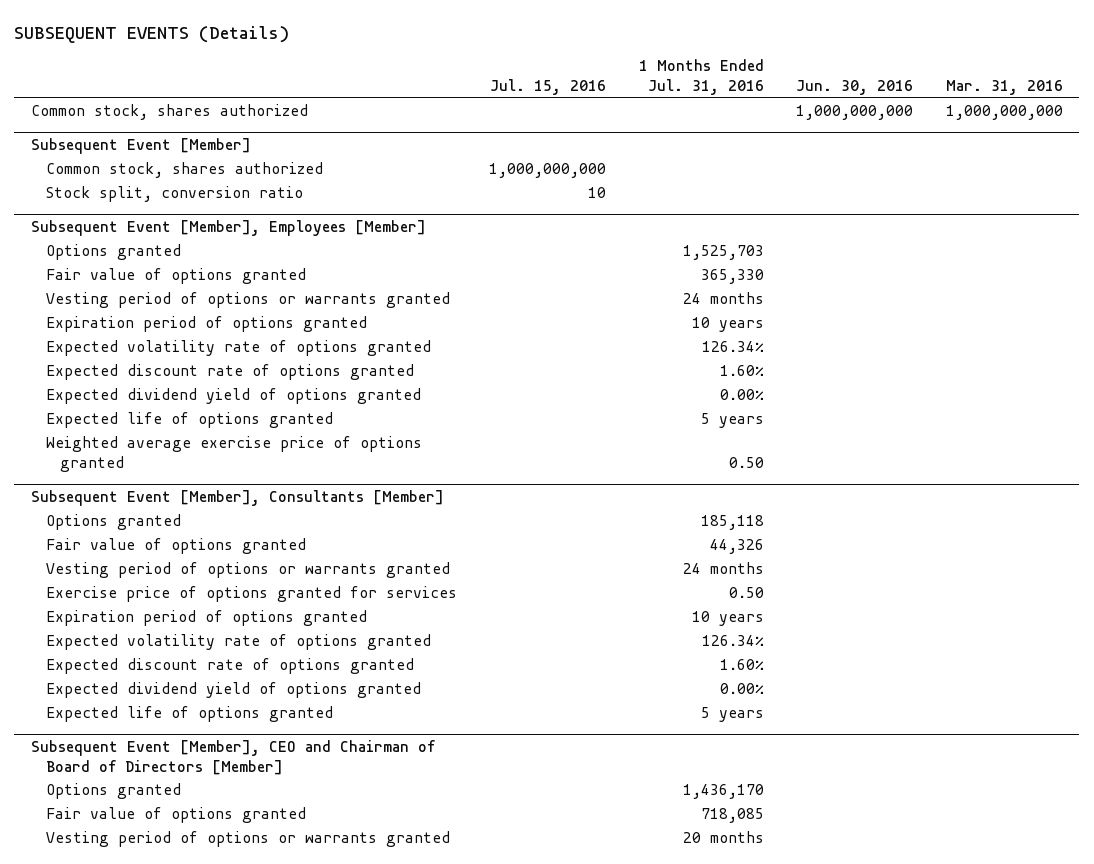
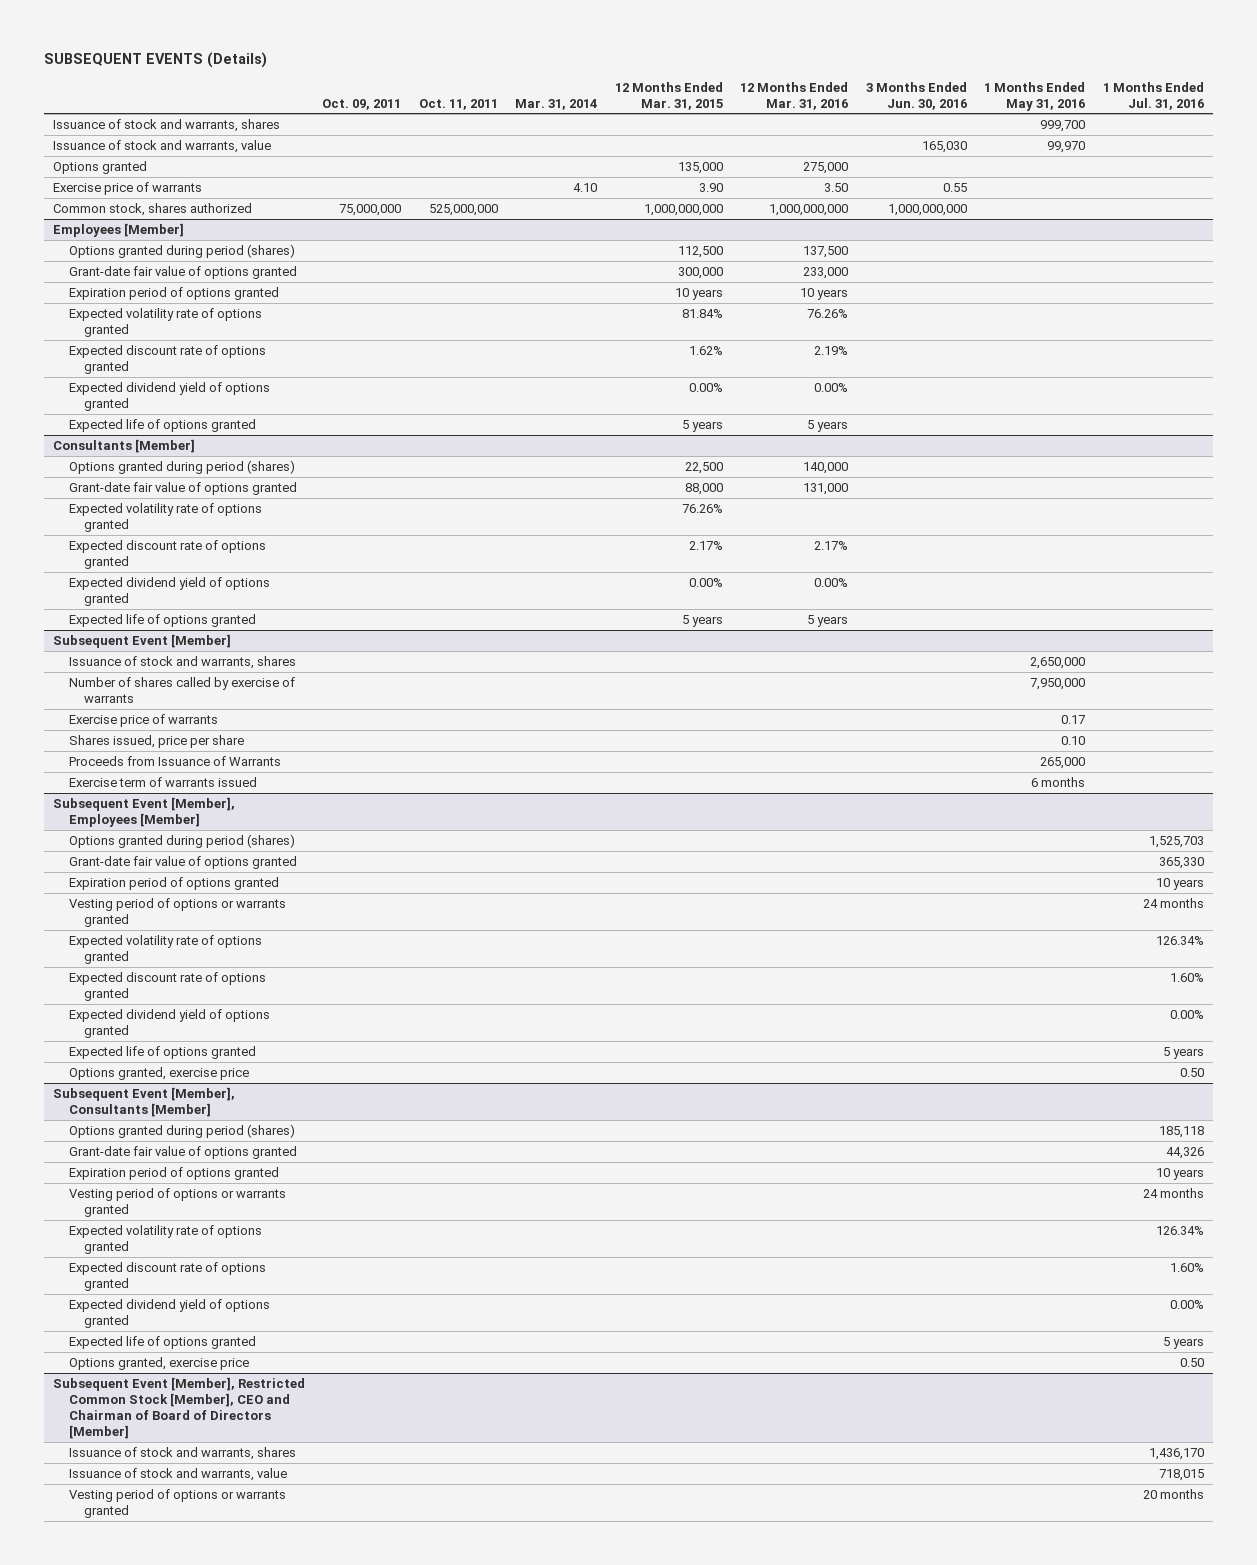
[490,78,607,95] Jul. 15, 2016 -> none
[796,79,914,95] Jun. 30, 2016 -> none
[945,79,1063,95] Mar. 31, 2016 -> none
none -> [322,98,402,110] Oct. 09, 2011
none -> [418,98,498,110] Oct. 11, 2011
none -> [515,98,598,110] Mar. 31, 2014
none -> [614,81,723,110] 12 Months Ended Mar. 31, 2015
none -> [740,81,849,110] 12 Months Ended Mar. 31, 2016
none -> [865,81,967,110] 3 Months Ended Jun. 30, 2016
none -> [984,81,1086,111] 1 Months Ended May 31, 2016
none -> [52,118,280,132] Issuance of stock and warrants, shares
none -> [52,139,271,153] Issuance of stock and warrants, value
none -> [52,160,147,174] Options granted
none -> [52,181,202,195] Exercise price of warrants
none -> [52,222,184,237] Employees [Member]
none -> [68,243,295,258] Options granted during period (shares)
none -> [68,265,297,279] Grant-date fair value of options granted
none -> [68,286,279,300] Expiration period of options granted
none -> [68,307,262,337] Expected volatility rate of options granted
none -> [68,344,266,374] Expected discount rate of options granted
none -> [68,381,270,411] Expected dividend yield of options granted
none -> [68,418,256,432] Expected life of options granted
none -> [52,438,195,453] Consultants [Member]
none -> [68,459,295,474] Options granted during period (shares)
none -> [68,481,297,495] Grant-date fair value of options granted
none -> [68,502,262,532] Expected volatility rate of options granted
none -> [68,539,266,569] Expected discount rate of options granted
none -> [68,576,270,606] Expected dividend yield of options granted
none -> [68,613,256,627] Expected life of options granted
[45,162,323,179] Common stock, shares authorized -> none
[45,186,303,203] Stock split, conversion ratio -> none
none -> [68,655,296,669] Issuance of stock and warrants, shares
none -> [68,676,295,703] Number of shares called by exercise of warrants
none -> [68,713,218,727] Exercise price of warrants
none -> [68,734,244,748] Shares issued, price per share
none -> [68,755,281,766] Proceeds from Issuance of Warrants
none -> [68,776,257,787] Exercise term of warrants issued
[45,244,181,261] Options granted -> [68,833,295,848] Options granted during period (shares)
[45,268,306,285] Fair value of options granted -> [68,855,297,869] Grant-date fair value of options granted
[45,292,450,309] Vesting period of options or warrants granted -> [68,897,286,927] Vesting period of options or warrants granted
[45,436,422,472] Weighted average exercise price of options granted -> [68,1066,249,1080] Options granted, exercise price
[45,586,457,603] Exercise price of options granted for services -> none
[45,514,181,531] Options granted -> [68,1123,295,1138] Options granted during period (shares)
[45,538,306,555] Fair value of options granted -> [68,1145,297,1159] Grant-date fair value of options granted
[45,562,450,579] Vesting period of options or warrants granted -> [68,1187,286,1217] Vesting period of options or warrants granted
[45,807,306,824] Fair value of options granted -> none
none -> [68,1356,249,1370] Options granted, exercise price
[30,740,435,775] Subsequent Event [Member], CEO and Chairman of Board of Directors [Member] -> [52,1376,305,1440] Subsequent Event [Member], Restricted Common Stock [Member], CEO and Chairman of Board of Directors [Member]
[45,783,181,800] Options granted -> [68,1446,296,1460] Issuance of stock and warrants, shares
none -> [68,1467,287,1481] Issuance of stock and warrants, value

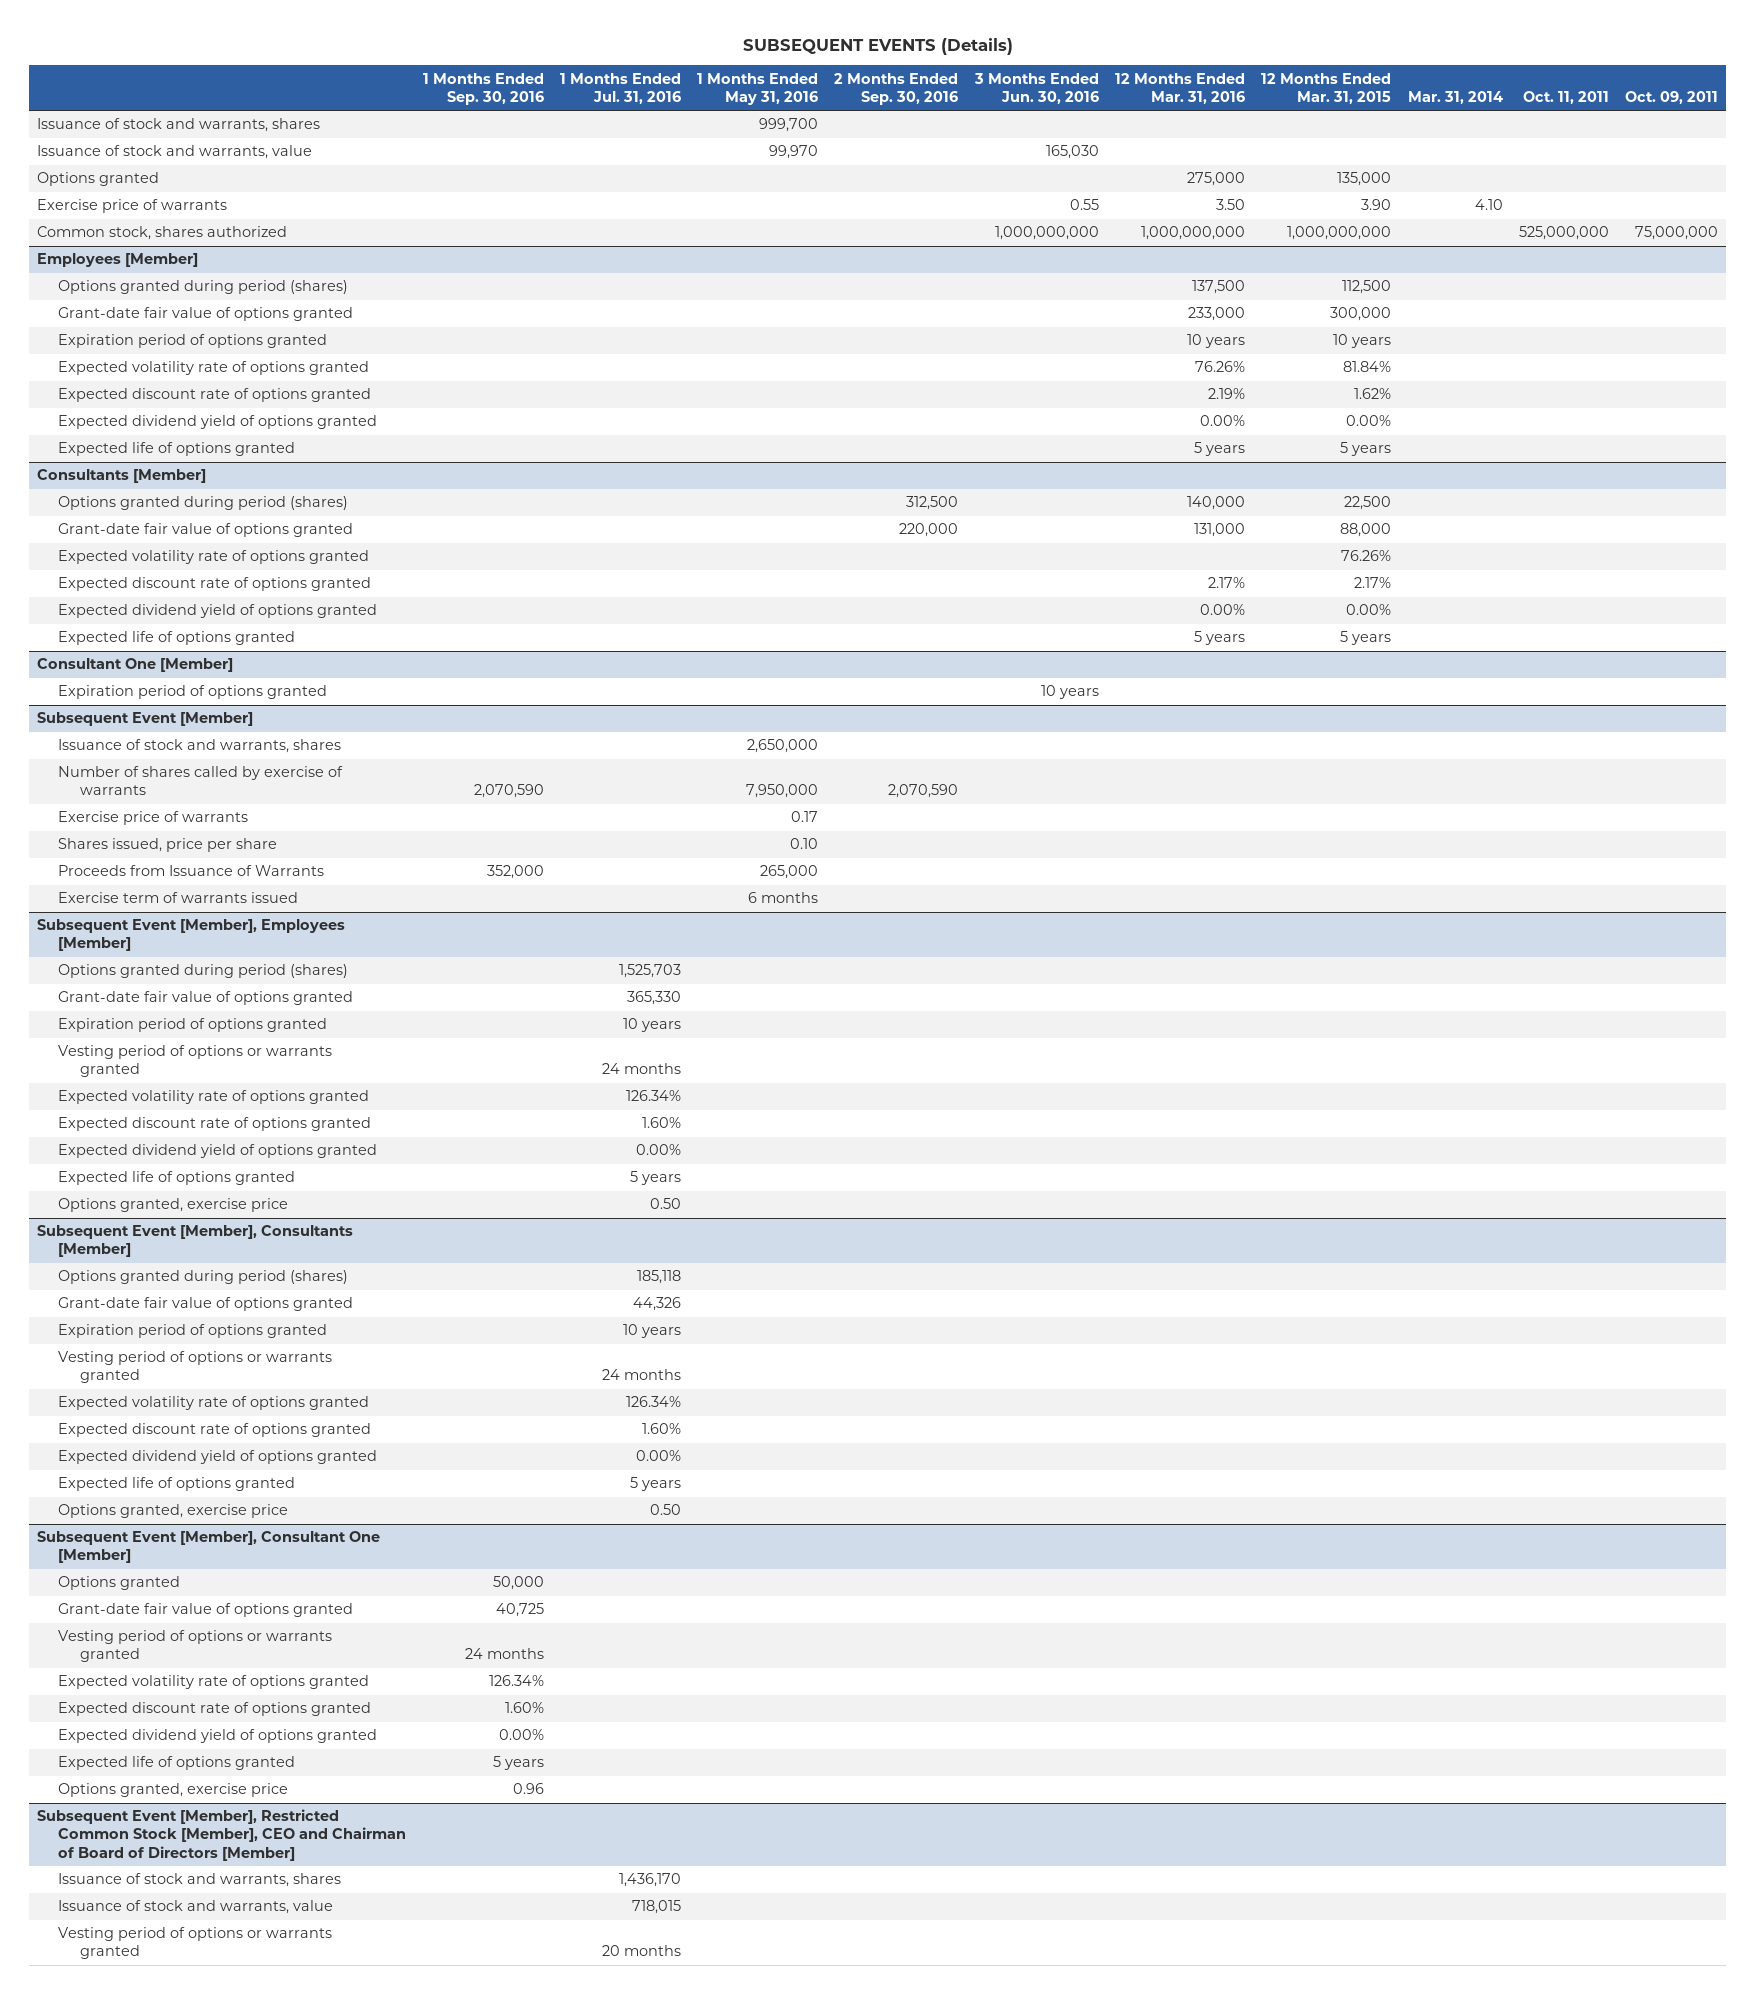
none -> [422,72,544,105] 1 Months Ended Sep. 30, 2016
none -> [834,72,959,105] 2 Months Ended Sep. 30, 2016
none -> [36,658,233,673] Consultant One [Member]
none -> [58,685,328,700] Expiration period of options granted
none -> [36,1531,380,1564] Subsequent Event [Member], Consultant One [Member]
none -> [58,1576,181,1591] Options granted
none -> [58,1603,354,1618] Grant-date fair value of options granted
none -> [58,1630,333,1663] Vesting period of options or warrants granted
none -> [58,1675,370,1690] Expected volatility rate of options granted
none -> [58,1702,372,1717] Expected discount rate of options granted
none -> [58,1729,378,1744] Expected dividend yield of options granted
none -> [58,1756,296,1771] Expected life of options granted
none -> [58,1783,289,1798] Options granted, exercise price

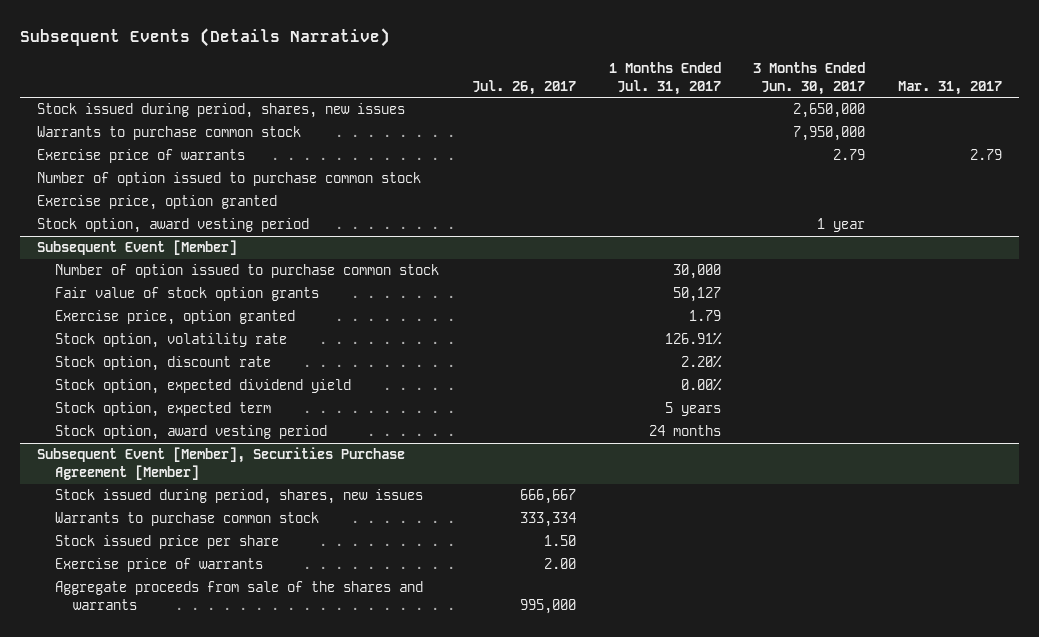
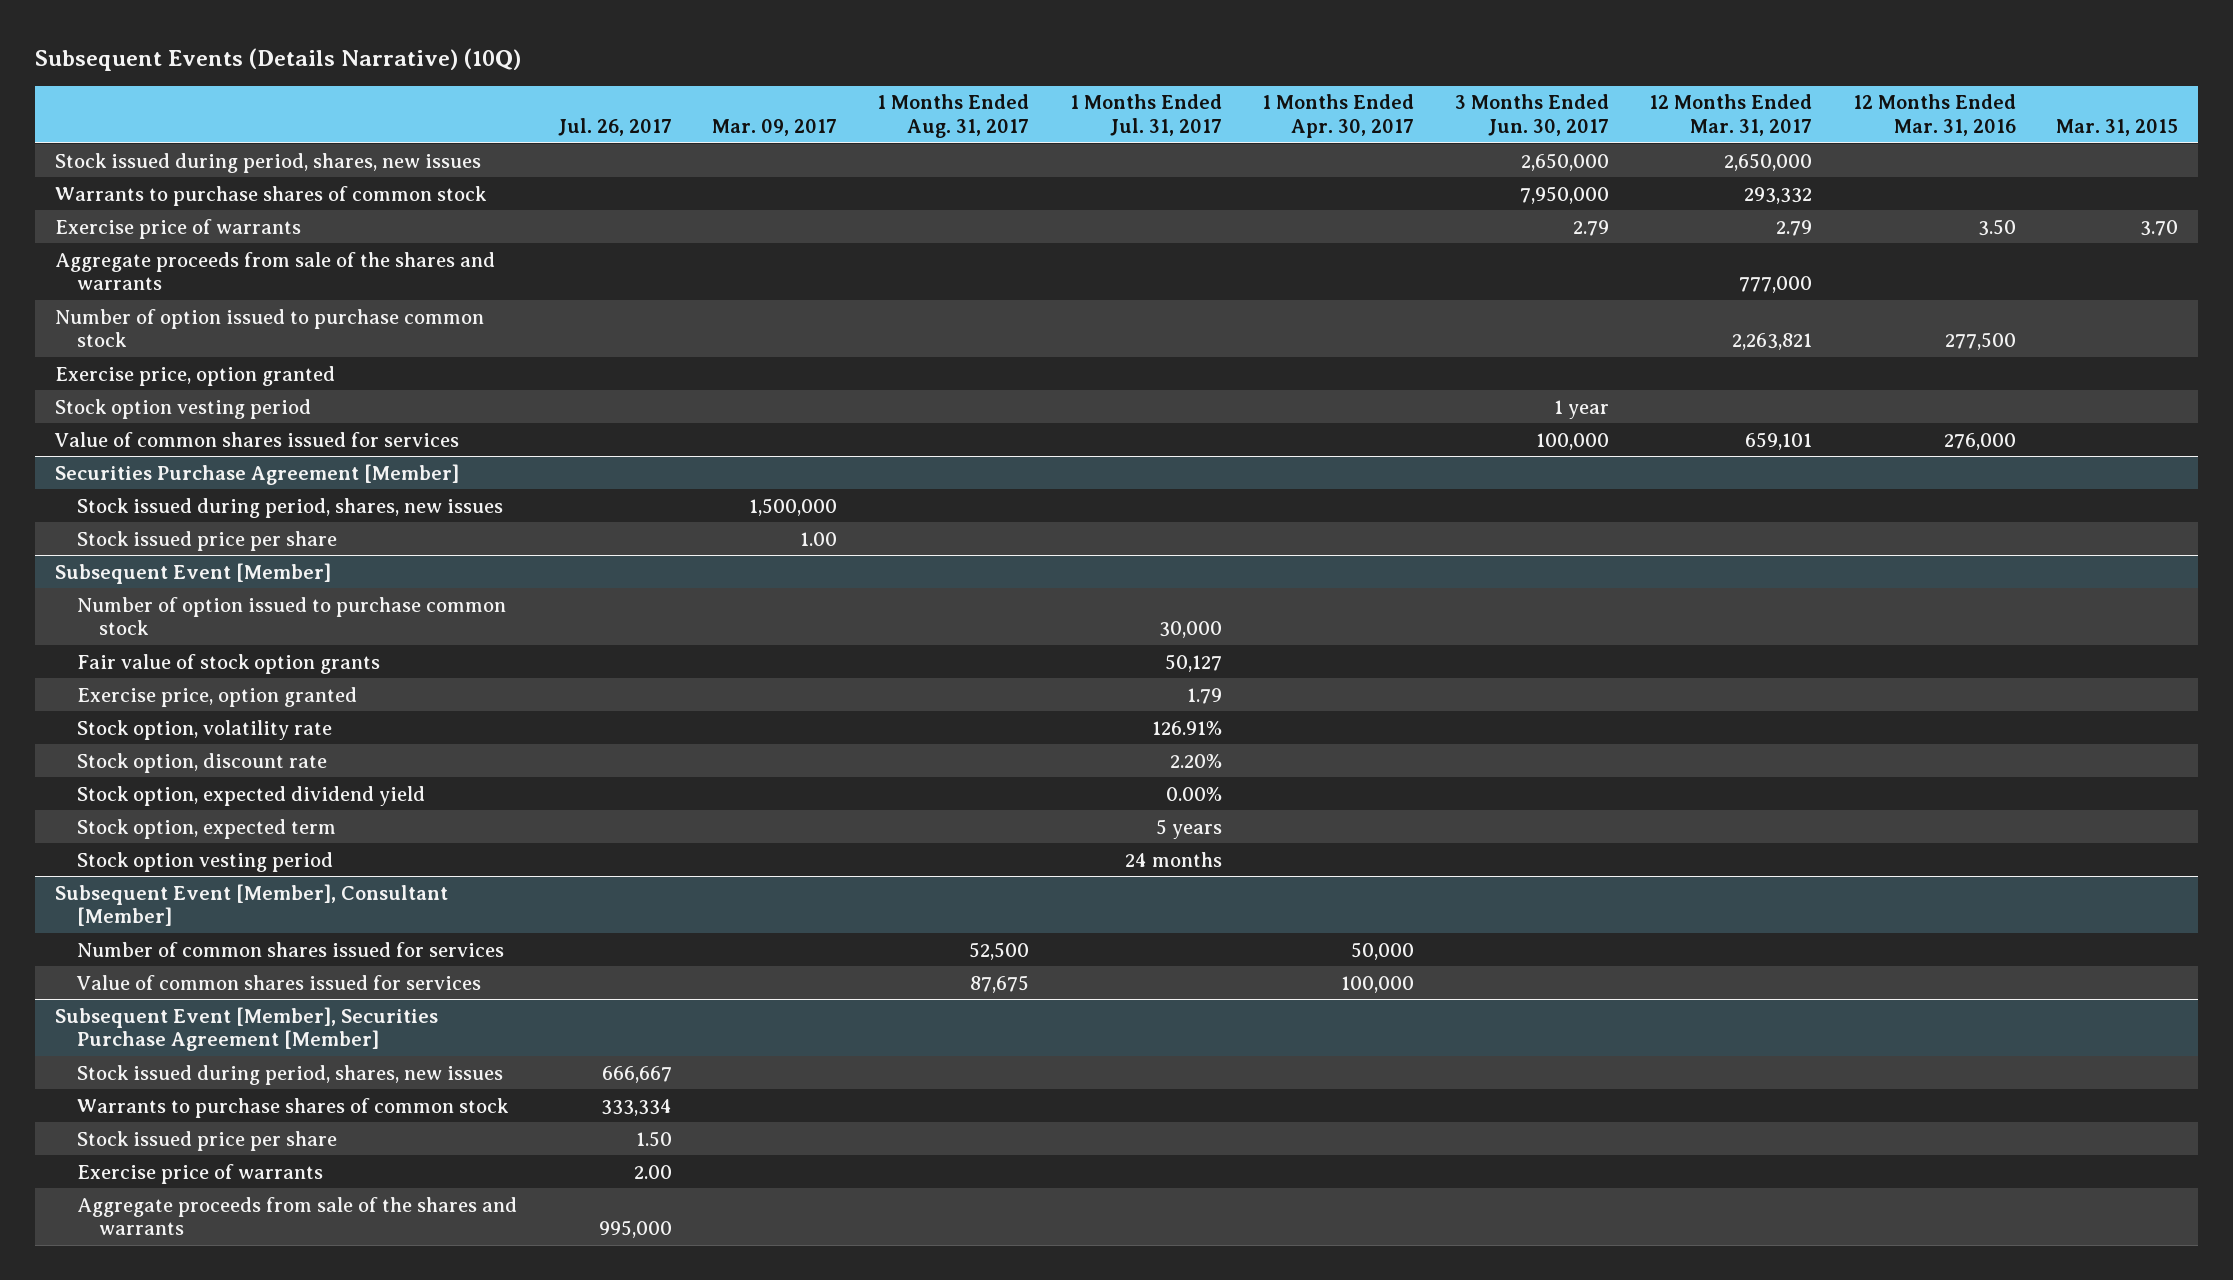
[20,28,391,48] Subsequent Events (Details Narrative) -> [34,47,521,71] Subsequent Events (Details Narrative) (10Q)
[898,80,1003,95] Mar. 31, 2017 -> none
none -> [712,118,838,136] Mar. 09, 2017
none -> [877,94,1030,138] 1 Months Ended Aug. 31, 2017
none -> [1262,94,1415,138] 1 Months Ended Apr. 30, 2017
none -> [1649,94,1813,136] 12 Months Ended Mar. 31, 2017
none -> [1852,94,2016,136] 12 Months Ended Mar. 31, 2016
none -> [2056,118,2179,136] Mar. 31, 2015
[36,126,301,141] Warrants to purchase common stock -> [54,185,487,206] Warrants to purchase shares of common stock
none -> [54,251,495,291] Aggregate proceeds from sale of the shares and warrants
[36,218,309,234] Stock option, award vesting period -> [54,398,311,419] Stock option vesting period
none -> [53,431,459,447] Value of common shares issued for services
none -> [54,463,459,485] Securities Purchase Agreement [Member]
none -> [77,497,504,518] Stock issued during period, shares, new issues
none -> [77,530,338,551] Stock issued price per share
[54,425,327,441] Stock option, award vesting period -> [77,851,334,872] Stock option vesting period
none -> [54,883,448,927] Subsequent Event [Member], Consultant [Member]
none -> [77,941,505,957] Number of common shares issued for services
none -> [76,974,482,990] Value of common shares issued for services
[54,512,319,527] Warrants to purchase common stock -> [77,1097,510,1118] Warrants to purchase shares of common stock

